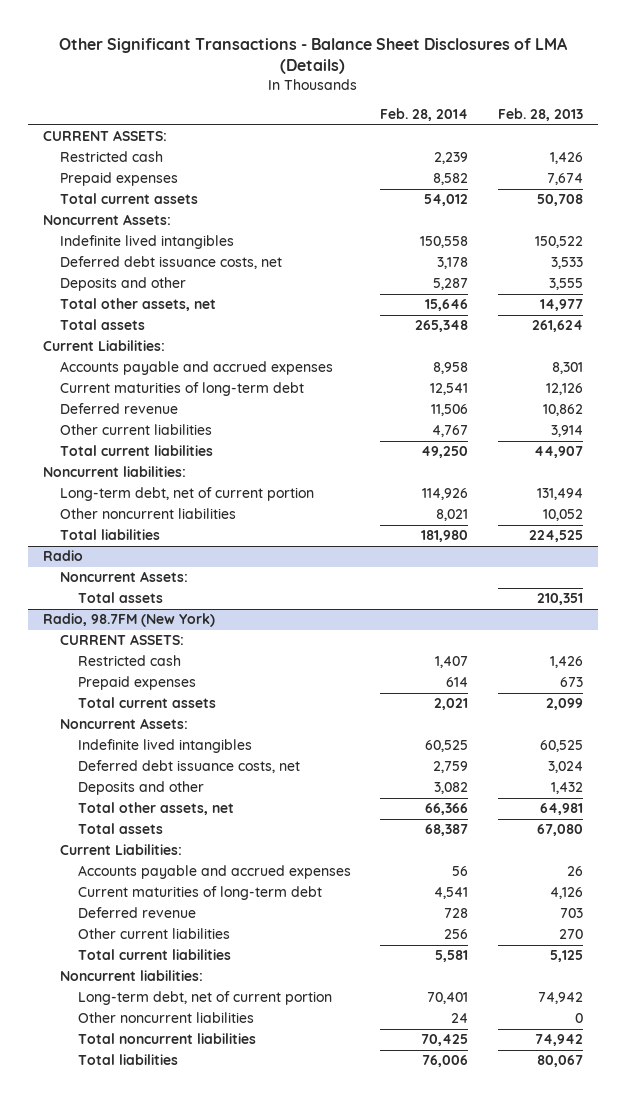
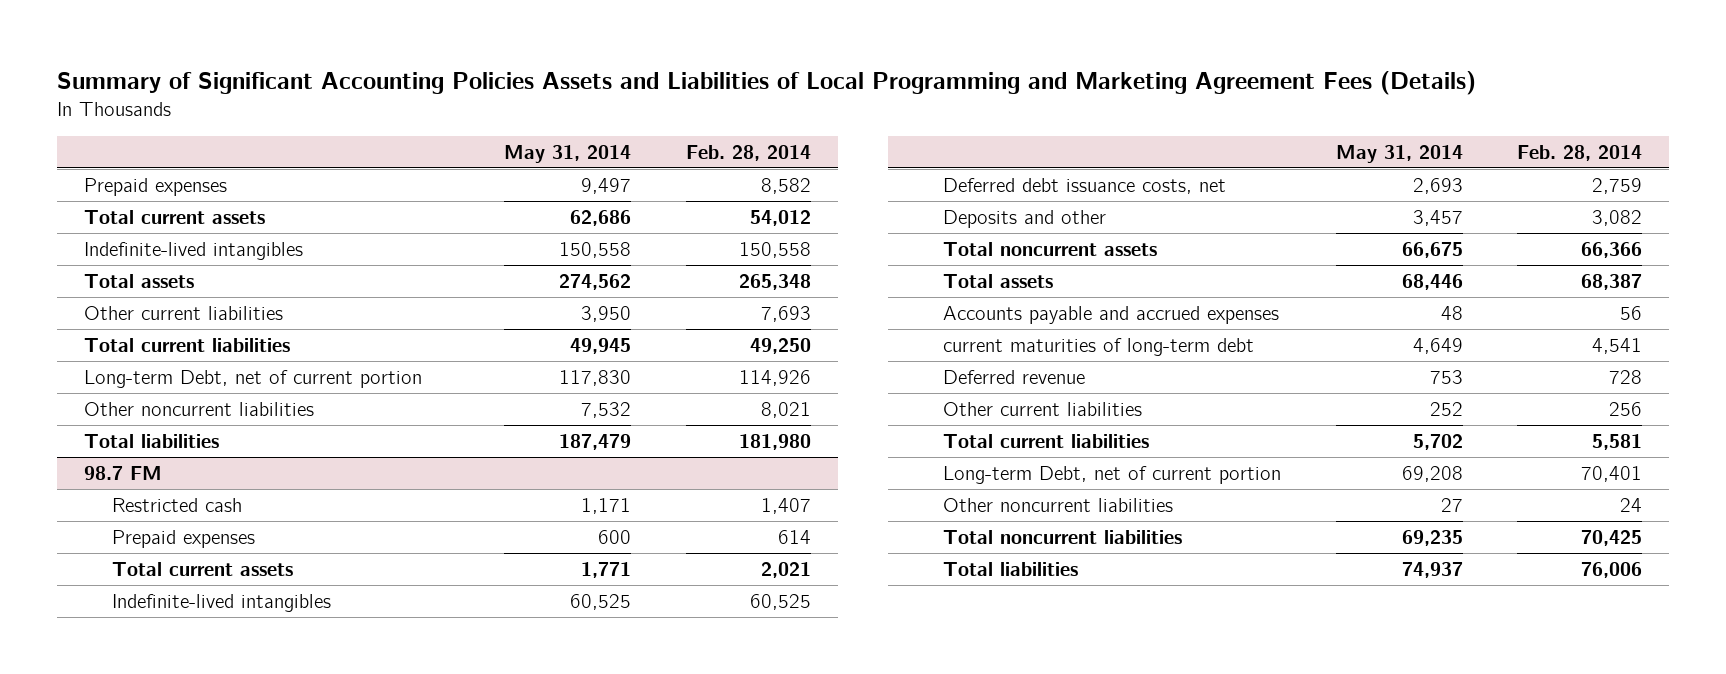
[59,36,569,75] Other Significant Transactions - Balance Sheet Disclosures of LMA (Details) -> [57,70,1477,95] Summary of Significant Accounting Policies Assets and Liabilities of Local Programming and Marketing Agreement Fees (Details)
[498,107,584,121] Feb. 28, 2013 -> none
none -> [504,145,632,164] May 31, 2014
[43,130,168,142] CURRENT ASSETS: -> none
[60,151,164,163] Restricted cash -> none
[43,214,172,226] Noncurrent Assets: -> none
[60,256,283,270] Deferred debt issuance costs, net -> none
[60,277,187,292] Deposits and other -> none
[60,298,217,312] Total other assets, net -> none
[60,235,235,250] Indefinite lived intangibles -> [84,241,304,260] Indefinite-lived intangibles
[43,340,166,352] Current Liabilities: -> none
[60,361,334,376] Accounts payable and accrued expenses -> none
[60,382,305,397] Current maturities of long-term debt -> none
[60,403,179,415] Deferred revenue -> none
[432,425,469,438] 4,767 -> [760,305,811,322] 7,693
[43,466,187,478] Noncurrent liabilities: -> none
[60,487,315,502] Long-term debt, net of current portion -> [84,369,423,388] Long-term Debt, net of current portion
[43,550,84,562] Radio -> none
[60,571,189,583] Noncurrent Assets: -> none
[77,592,163,604] Total assets -> none
[43,613,216,628] Radio, 98.7FM (New York) -> none
[60,634,185,646] CURRENT ASSETS: -> none
none -> [84,465,163,480] 98.7 FM
[60,718,189,730] Noncurrent Assets: -> none
[77,739,252,754] Indefinite lived intangibles -> [112,593,332,612] Indefinite-lived intangibles
[77,802,234,816] Total other assets, net -> [943,241,1158,256] Total noncurrent assets
[60,844,183,856] Current Liabilities: -> none
[77,886,322,901] Current maturities of long-term debt -> [943,337,1255,356] current maturities of long-term debt
[60,970,204,982] Noncurrent liabilities: -> none
[77,991,332,1006] Long-term debt, net of current portion -> [943,465,1282,484] Long-term Debt, net of current portion

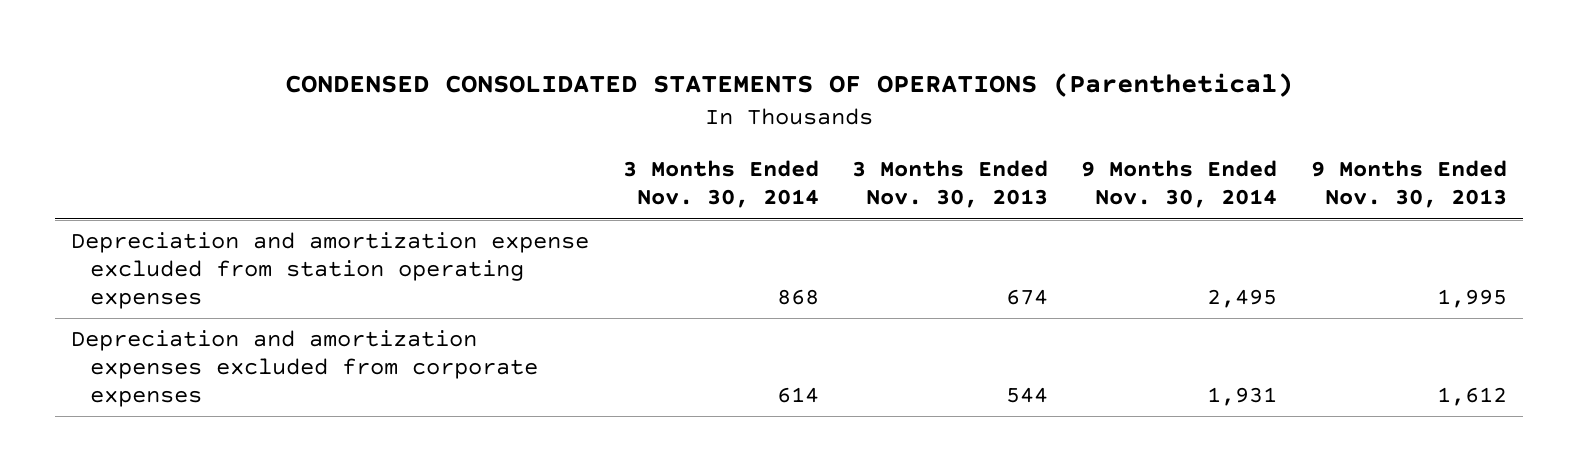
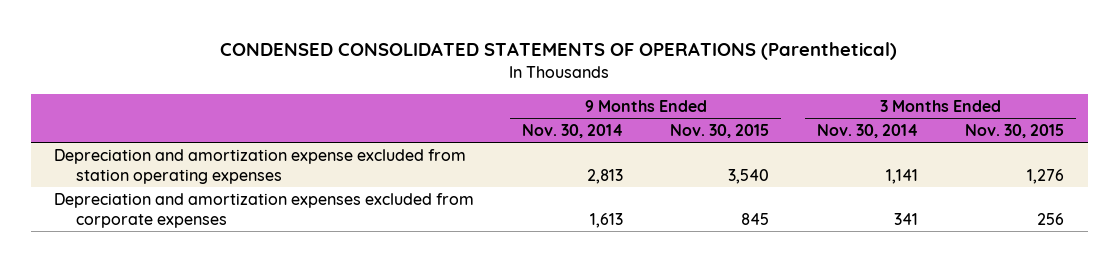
[851,160,1048,209] 3 Months Ended Nov. 30, 2013 -> none
[1310,160,1507,209] 9 Months Ended Nov. 30, 2013 -> none
none -> [670,124,770,139] Nov. 30, 2015
none -> [965,124,1065,139] Nov. 30, 2015
[776,289,819,306] 868 -> [885,168,918,184] 1,141
[1207,289,1278,309] 2,495 -> [586,168,623,184] 2,813
[776,387,819,404] 614 -> [893,212,918,225] 341
[1207,387,1278,407] 1,931 -> [589,212,623,228] 1,613

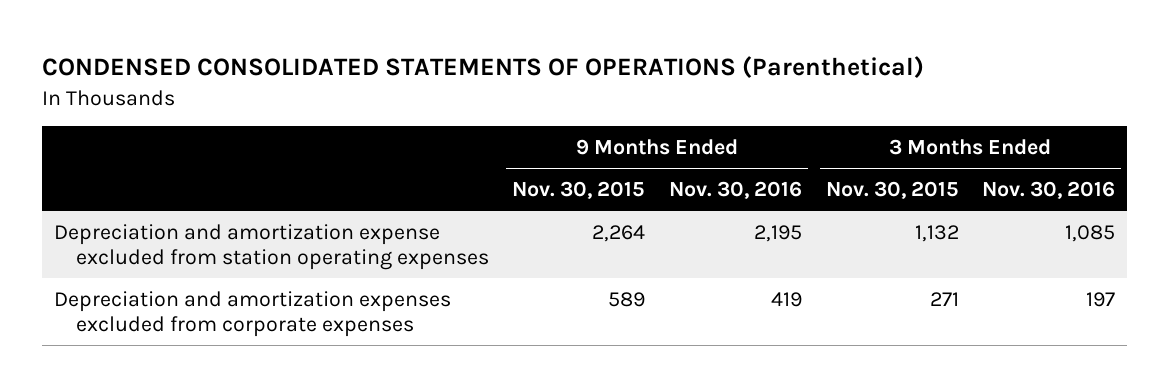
[521,124,623,139] Nov. 30, 2014 -> none
[816,124,918,139] Nov. 30, 2014 -> none
none -> [668,180,802,199] Nov. 30, 2016
none -> [982,180,1116,199] Nov. 30, 2016
[728,168,770,184] 3,540 -> [592,224,646,242] 2,264
[1027,168,1065,184] 1,276 -> [914,224,959,242] 1,132
[741,212,770,225] 845 -> [608,291,646,307] 589
[1037,212,1065,225] 256 -> [929,291,959,306] 271

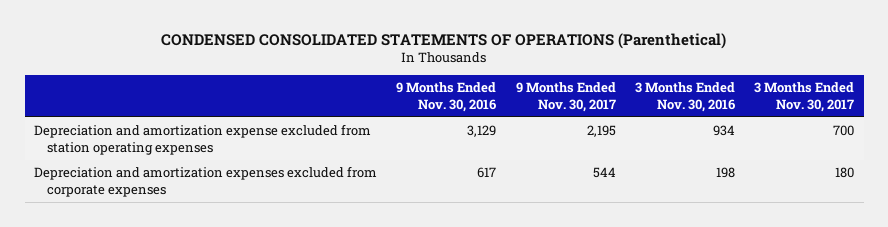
[512,180,646,199] Nov. 30, 2015 -> none
[825,180,959,199] Nov. 30, 2015 -> none
none -> [515,82,616,113] 9 Months Ended Nov. 30, 2017
none -> [754,82,855,113] 3 Months Ended Nov. 30, 2017
[753,224,802,242] 2,195 -> [467,125,497,138] 3,129
[1065,224,1116,242] 1,085 -> [712,125,735,137] 934
[770,291,802,307] 419 -> [477,167,497,179] 617
[1086,291,1116,307] 197 -> [715,167,735,179] 198

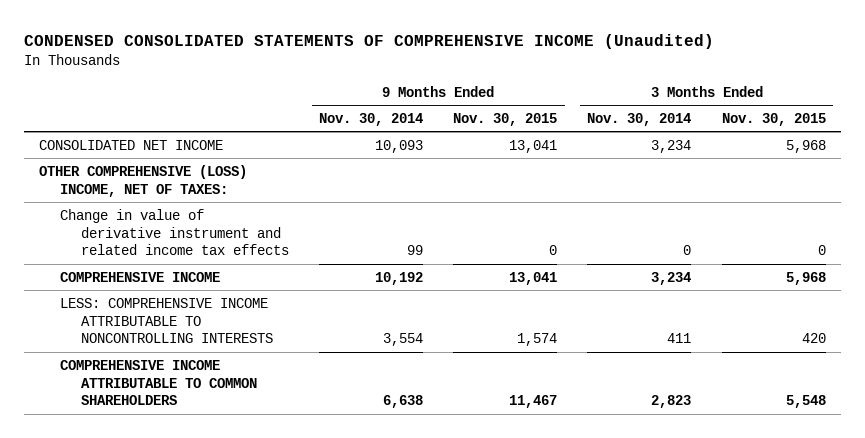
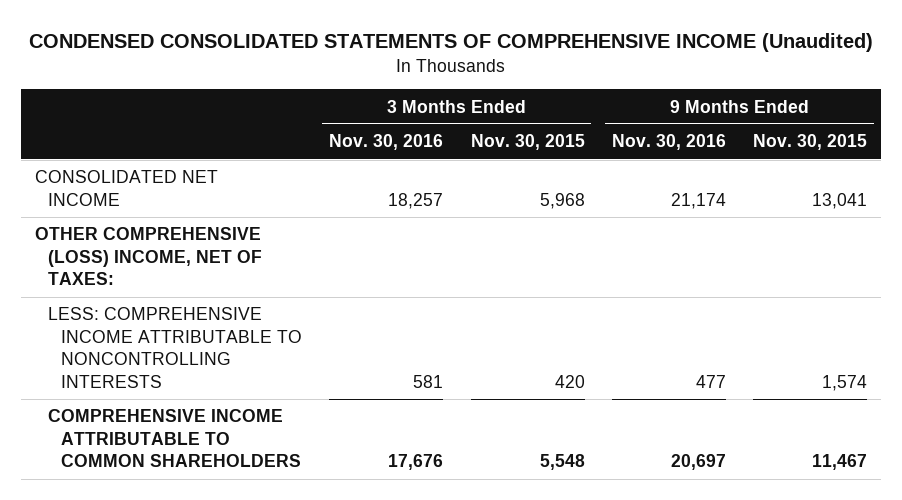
[319,112,424,126] Nov. 30, 2014 -> none
[587,112,692,126] Nov. 30, 2014 -> none
none -> [329,134,444,151] Nov. 30, 2016
none -> [611,134,726,151] Nov. 30, 2016
[60,208,289,256] Change in value of derivative instrument and related income tax effects -> none
[60,271,221,282] COMPREHENSIVE INCOME -> none

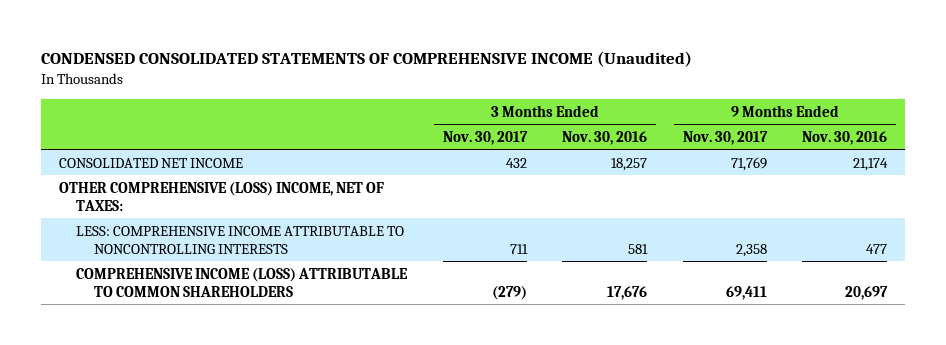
[470,134,585,151] Nov. 30, 2015 -> none
[753,134,868,151] Nov. 30, 2015 -> none
none -> [442,130,528,145] Nov. 30, 2017
none -> [682,130,768,145] Nov. 30, 2017
[47,409,301,468] COMPREHENSIVE INCOME ATTRIBUTABLE TO COMMON SHAREHOLDERS -> [76,267,409,297] COMPREHENSIVE INCOME (LOSS) ATTRIBUTABLE TO COMMON SHAREHOLDERS

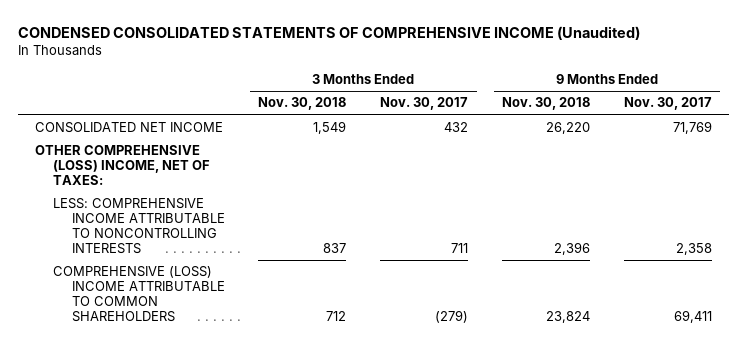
[562,130,648,145] Nov. 30, 2016 -> none
[802,130,888,145] Nov. 30, 2016 -> none
none -> [258,97,347,111] Nov. 30, 2018
none -> [502,97,591,111] Nov. 30, 2018
[76,267,409,297] COMPREHENSIVE INCOME (LOSS) ATTRIBUTABLE TO COMMON SHAREHOLDERS -> [53,266,225,323] COMPREHENSIVE (LOSS) INCOME ATTRIBUTABLE TO COMMON SHAREHOLDERS

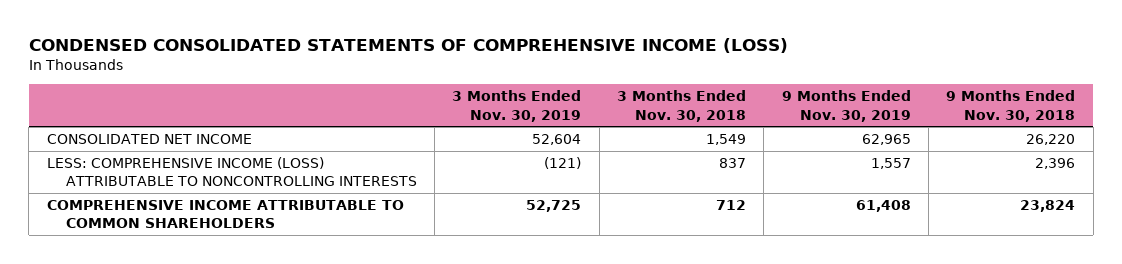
[17,25,640,40] CONDENSED CONSOLIDATED STATEMENTS OF COMPREHENSIVE INCOME (Unaudited) -> [28,37,788,53] CONDENSED CONSOLIDATED STATEMENTS OF COMPREHENSIVE INCOME (LOSS)
[380,97,469,111] Nov. 30, 2017 -> none
[623,97,712,111] Nov. 30, 2017 -> none
none -> [452,90,582,122] 3 Months Ended Nov. 30, 2019
none -> [781,90,911,122] 9 Months Ended Nov. 30, 2019
[34,145,211,186] OTHER COMPREHENSIVE (LOSS) INCOME, NET OF TAXES: -> none
[53,198,225,255] LESS: COMPREHENSIVE INCOME ATTRIBUTABLE TO NONCONTROLLING INTERESTS -> [46,157,417,187] LESS: COMPREHENSIVE INCOME (LOSS) ATTRIBUTABLE TO NONCONTROLLING INTERESTS
[53,266,225,323] COMPREHENSIVE (LOSS) INCOME ATTRIBUTABLE TO COMMON SHAREHOLDERS -> [46,200,404,229] COMPREHENSIVE INCOME ATTRIBUTABLE TO COMMON SHAREHOLDERS

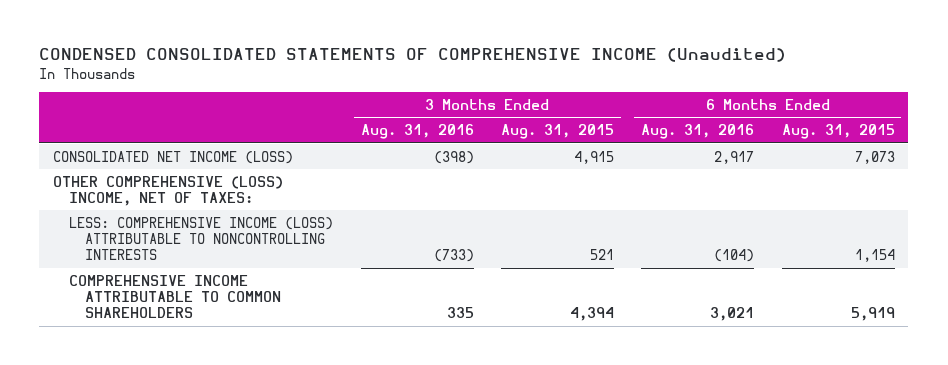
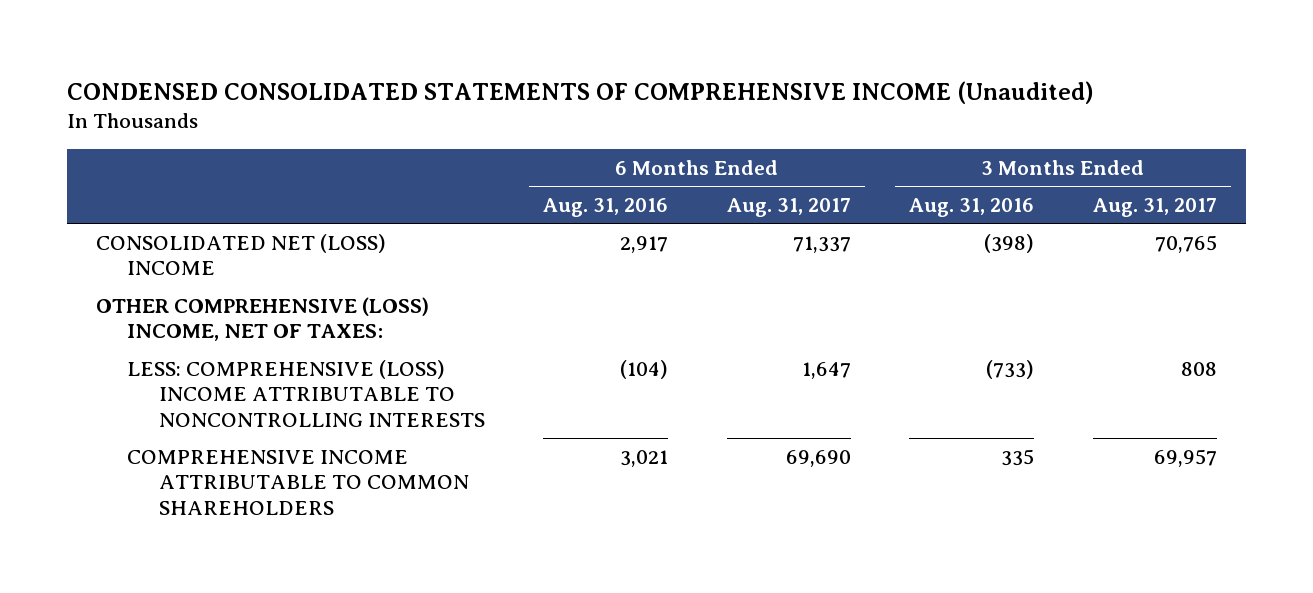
[500,124,614,140] Aug. 31, 2015 -> none
[781,124,895,140] Aug. 31, 2015 -> none
none -> [726,197,851,217] Aug. 31, 2017
none -> [1092,197,1217,217] Aug. 31, 2017
[53,150,294,164] CONSOLIDATED NET INCOME (LOSS) -> [96,233,387,276] CONSOLIDATED NET (LOSS) INCOME
[69,216,334,261] LESS: COMPREHENSIVE INCOME (LOSS) ATTRIBUTABLE TO NONCONTROLLING INTERESTS -> [127,359,485,427] LESS: COMPREHENSIVE (LOSS) INCOME ATTRIBUTABLE TO NONCONTROLLING INTERESTS

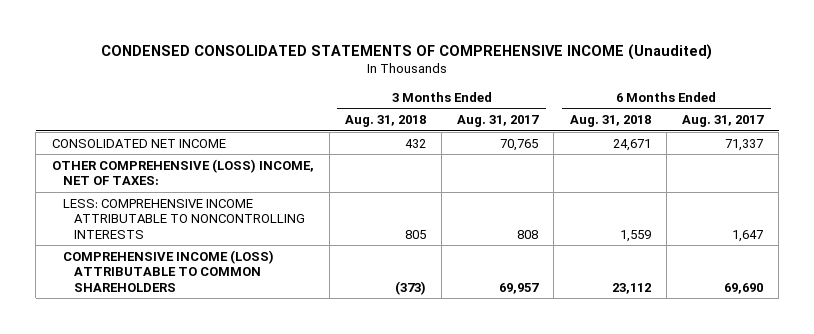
[543,197,669,217] Aug. 31, 2016 -> none
[909,197,1035,217] Aug. 31, 2016 -> none
none -> [344,114,426,127] Aug. 31, 2018
none -> [569,114,651,127] Aug. 31, 2018
[96,233,387,276] CONSOLIDATED NET (LOSS) INCOME -> [51,138,226,148] CONSOLIDATED NET INCOME
[127,359,485,427] LESS: COMPREHENSIVE (LOSS) INCOME ATTRIBUTABLE TO NONCONTROLLING INTERESTS -> [63,198,306,239] LESS: COMPREHENSIVE INCOME ATTRIBUTABLE TO NONCONTROLLING INTERESTS
[127,449,469,515] COMPREHENSIVE INCOME ATTRIBUTABLE TO COMMON SHAREHOLDERS -> [63,249,275,292] COMPREHENSIVE INCOME (LOSS) ATTRIBUTABLE TO COMMON SHAREHOLDERS

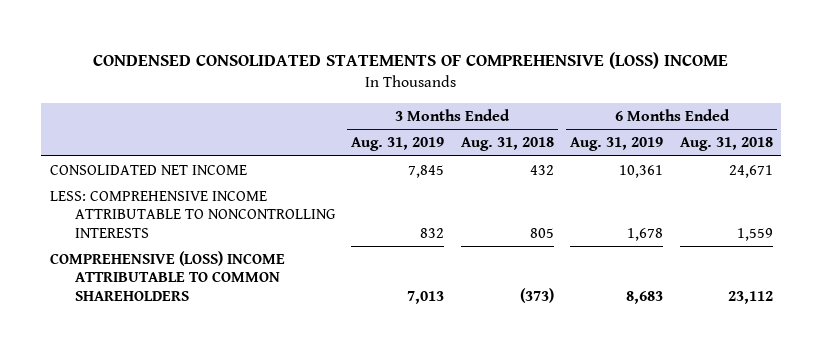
[101,43,713,60] CONDENSED CONSOLIDATED STATEMENTS OF COMPREHENSIVE INCOME (Unaudited) -> [93,51,729,69] CONDENSED CONSOLIDATED STATEMENTS OF COMPREHENSIVE (LOSS) INCOME
[457,114,540,127] Aug. 31, 2017 -> none
[681,114,764,127] Aug. 31, 2017 -> none
none -> [351,137,445,152] Aug. 31, 2019
none -> [570,137,664,152] Aug. 31, 2019
[51,158,314,186] OTHER COMPREHENSIVE (LOSS) INCOME, NET OF TAXES: -> none
[63,249,275,292] COMPREHENSIVE INCOME (LOSS) ATTRIBUTABLE TO COMMON SHAREHOLDERS -> [49,251,285,301] COMPREHENSIVE (LOSS) INCOME ATTRIBUTABLE TO COMMON SHAREHOLDERS

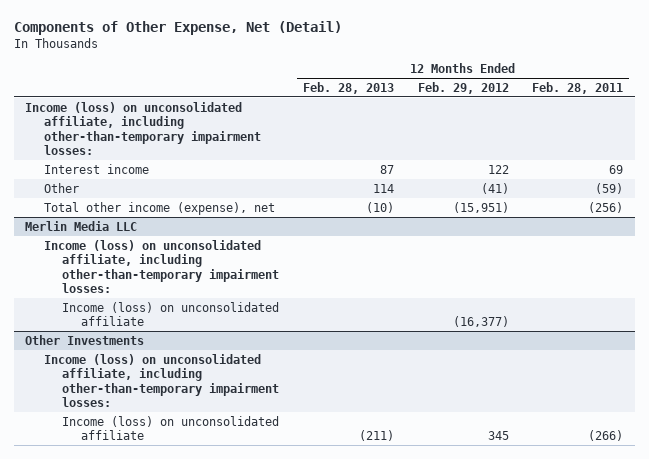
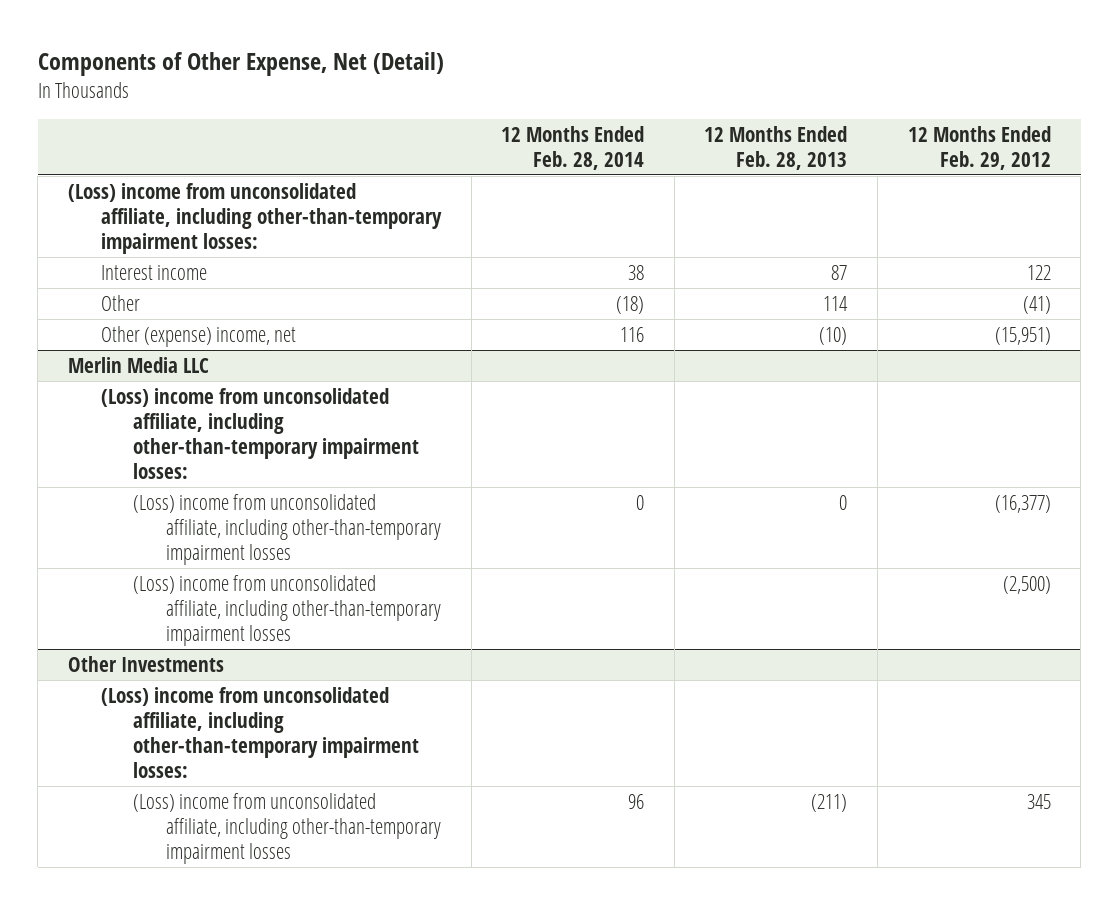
[532,81,624,94] Feb. 28, 2011 -> none
none -> [501,125,645,170] 12 Months Ended Feb. 28, 2014
[25,101,261,156] Income (loss) on unconsolidated affiliate, including other-than-temporary impairment losses: -> [68,182,442,254] (Loss) income from unconsolidated affiliate, including other-than-temporary impairment losses:
[43,201,275,215] Total other income (expense), net -> [100,325,296,347] Other (expense) income, net
[43,239,280,294] Income (loss) on unconsolidated affiliate, including other-than-temporary impairment losses: -> [100,387,420,479] (Loss) income from unconsolidated affiliate, including other-than-temporary impairment losses:
none -> [133,493,442,565] (Loss) income from unconsolidated affiliate, including other-than-temporary impairment losses
[62,301,280,327] Income (loss) on unconsolidated affiliate -> [133,574,442,646] (Loss) income from unconsolidated affiliate, including other-than-temporary impairment losses
[452,316,509,328] (16,377) -> [1002,575,1051,594] (2,500)
[43,353,280,408] Income (loss) on unconsolidated affiliate, including other-than-temporary impairment losses: -> [100,686,420,778] (Loss) income from unconsolidated affiliate, including other-than-temporary impairment losses:
[62,415,280,441] Income (loss) on unconsolidated affiliate -> [133,792,442,864] (Loss) income from unconsolidated affiliate, including other-than-temporary impairment losses

